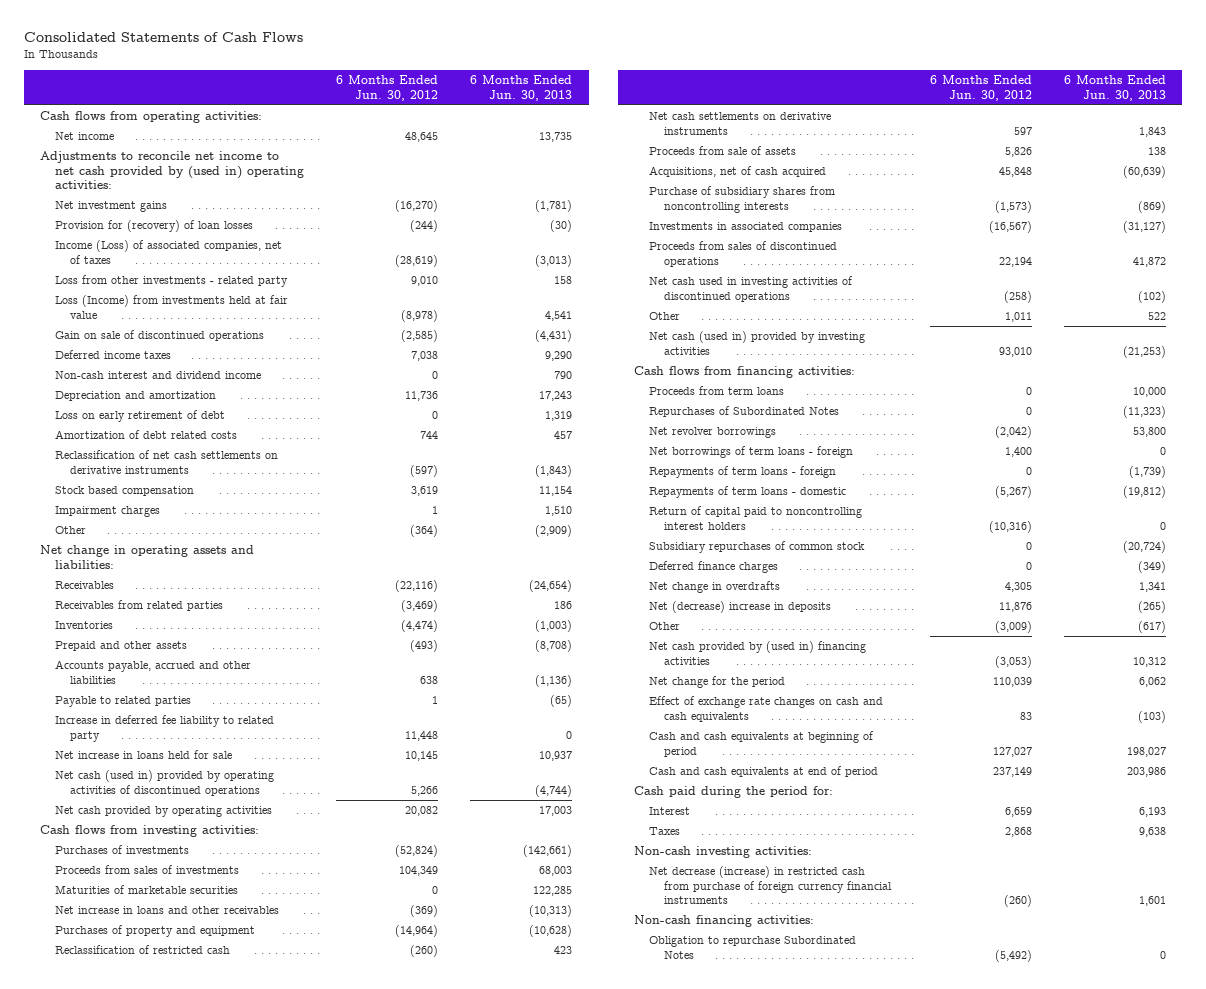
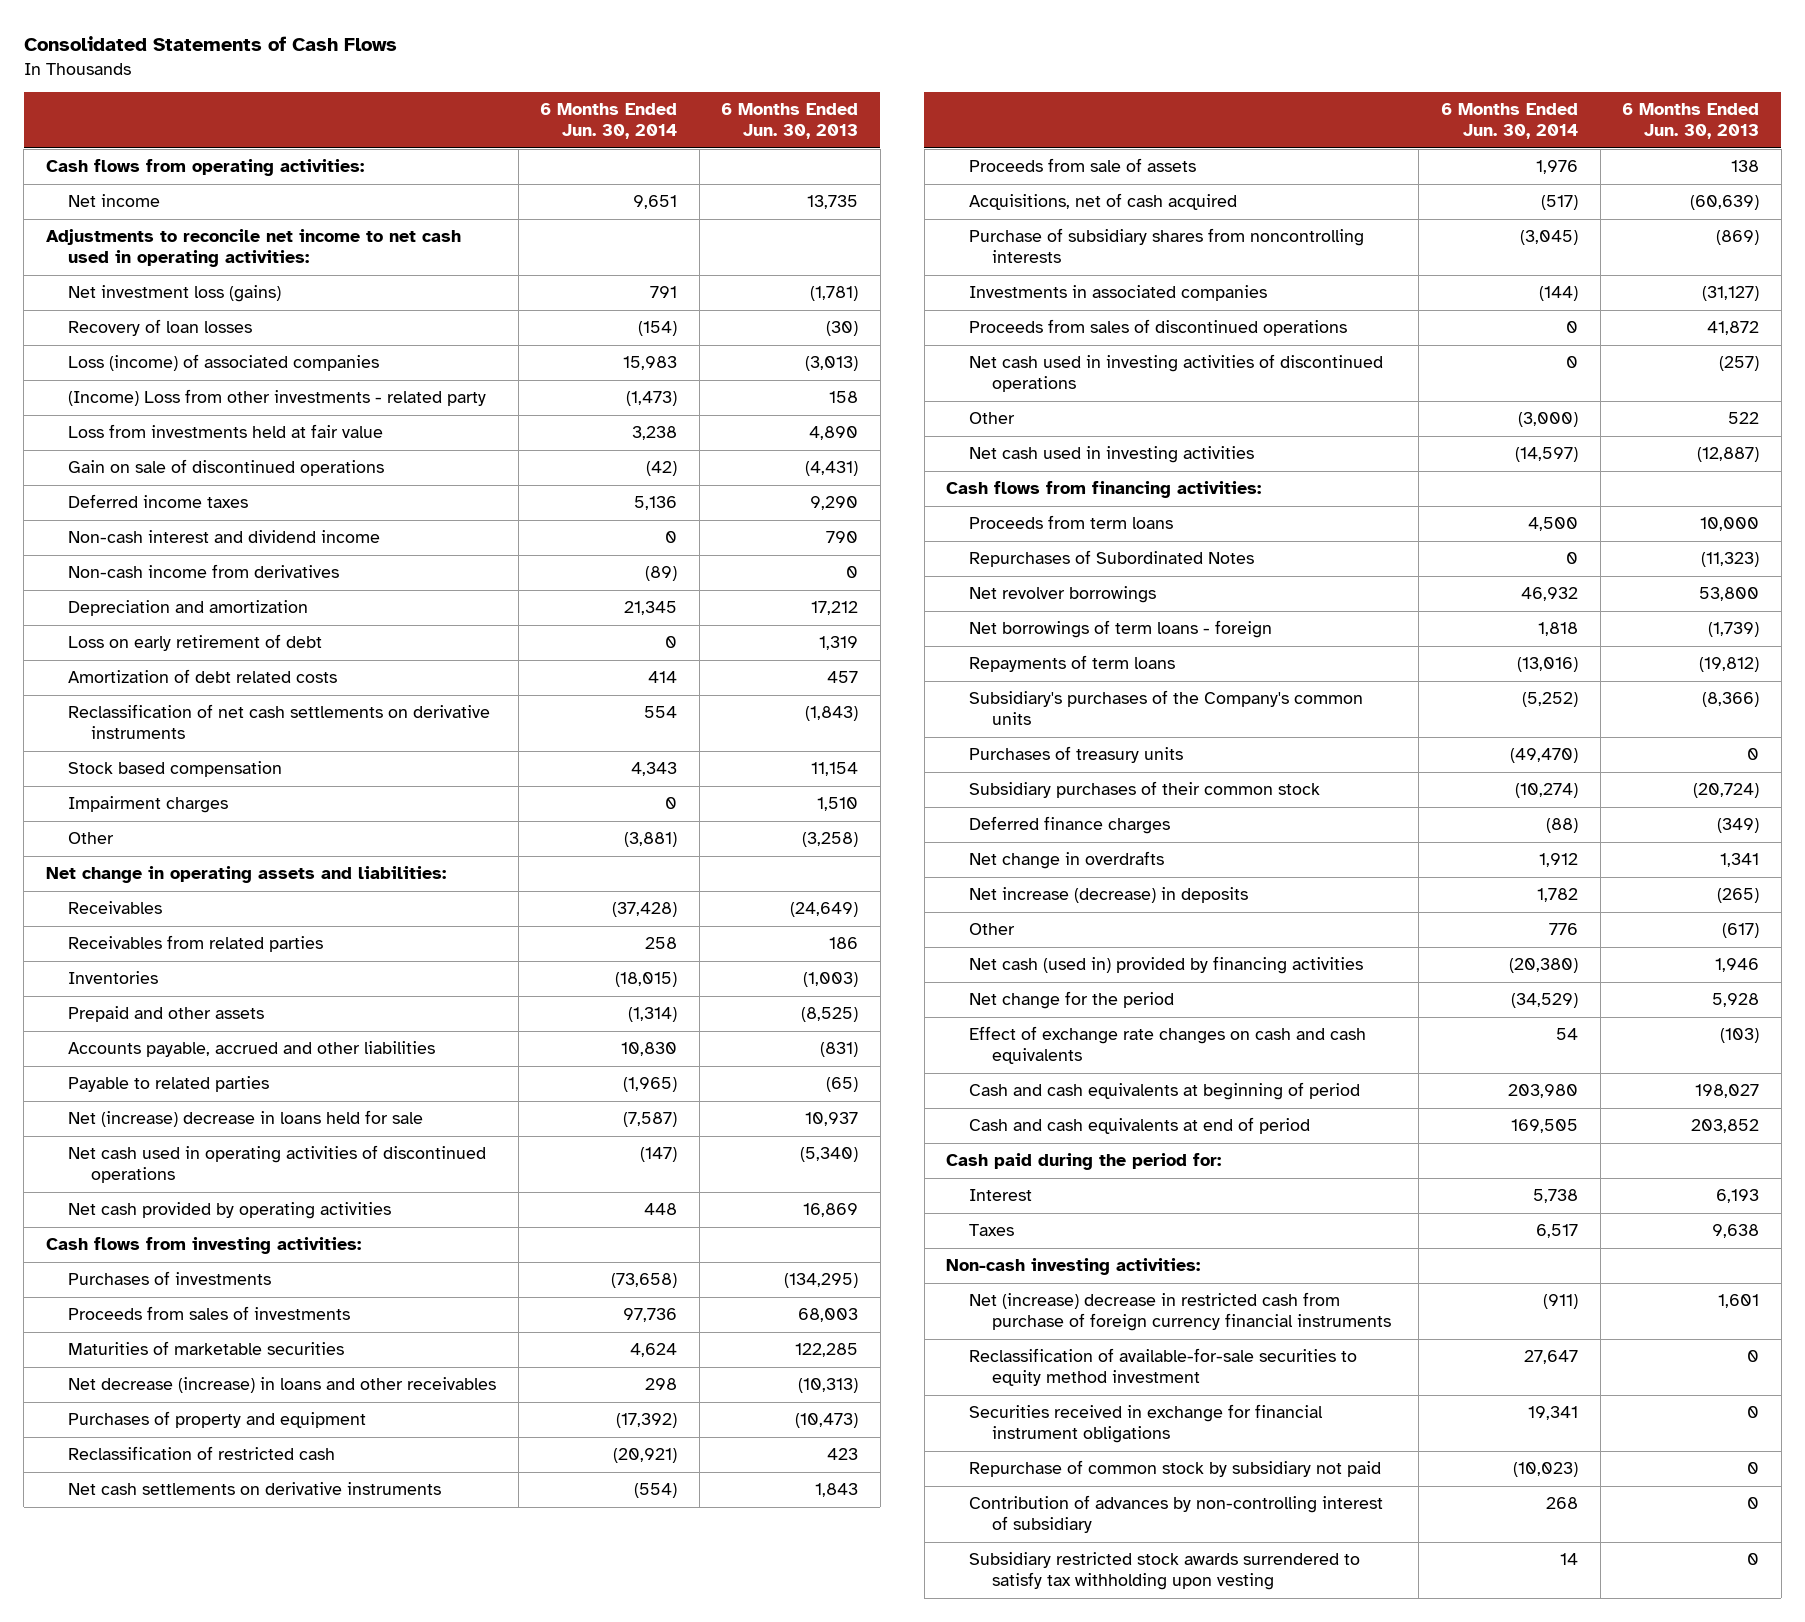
[336,75,439,101] 6 Months Ended Jun. 30, 2012 -> none
none -> [540,103,678,140] 6 Months Ended Jun. 30, 2014
[40,151,305,190] Adjustments to reconcile net income to net cash provided by (used in) operating activities: -> [45,229,461,268] Adjustments to reconcile net income to net cash used in operating activities:
[55,201,168,213] Net investment gains -> [68,285,282,303] Net investment loss (gains)
[55,220,254,233] Provision for (recovery) of loan losses -> [68,319,253,337] Recovery of loan losses
[55,240,283,264] Income (Loss) of associated companies, net of taxes -> [68,354,380,372] Loss (income) of associated companies
[55,275,289,288] Loss from other investments - related party -> [68,389,487,407] (Income) Loss from other investments - related party
[55,295,289,319] Loss (Income) from investments held at fair value -> [68,424,384,439] Loss from investments held at fair value
[545,310,573,321] 4,541 -> [809,426,859,441] 4,890
none -> [68,564,340,579] Non-cash income from derivatives
[539,391,573,402] 17,243 -> [811,601,859,616] 17,212
[535,525,573,538] (2,909) -> [802,832,859,848] (3,258)
[529,580,573,593] (24,654) -> [790,902,859,918] (24,649)
[535,640,573,653] (8,708) -> [801,1007,859,1023] (8,525)
[535,674,573,687] (1,136) -> [820,1042,859,1058] (831)
[55,715,275,742] Increase in deferred fee liability to related party -> none
[55,750,233,760] Net increase in loans held for sale -> [68,1110,424,1128] Net (increase) decrease in loans held for sale
[55,770,275,796] Net cash (used in) provided by operating activities of discontinued operations -> [68,1145,487,1184] Net cash used in operating activities of discontinued operations
[535,784,573,797] (4,744) -> [800,1147,859,1163] (5,340)
[539,806,573,817] 17,003 -> [803,1203,859,1218] 16,869
[523,845,573,858] (142,661) -> [784,1273,859,1289] (134,295)
[55,906,280,915] Net increase in loans and other receivables -> [68,1377,497,1394] Net decrease (increase) in loans and other receivables
[529,925,573,938] (10,628) -> [795,1413,859,1429] (10,473)
[1138,290,1167,303] (102) -> [1719,356,1760,372] (257)
[648,331,865,355] Net cash (used in) provided by investing activities -> [968,446,1254,464] Net cash used in investing activities
[1123,345,1167,358] (21,253) -> [1697,447,1760,463] (12,887)
[648,486,846,499] Repayments of term loans - domestic -> none
[648,506,862,530] Return of capital paid to noncontrolling interest holders -> none
[1160,447,1167,456] 0 -> [1708,622,1760,638] (1,739)
[648,466,836,479] Repayments of term loans - foreign -> [968,655,1175,673] Repayments of term loans
[1129,466,1167,479] (1,739) -> [1699,657,1760,673] (19,812)
none -> [968,690,1363,726] Subsidiary's purchases of the Company's common units
none -> [968,746,1183,764] Purchases of treasury units
[648,541,865,554] Subsidiary repurchases of common stock -> [968,781,1320,799] Subsidiary purchases of their common stock
[648,601,831,614] Net (decrease) increase in deposits -> [968,887,1248,904] Net increase (decrease) in deposits
[648,641,866,665] Net cash provided by (used in) financing activities -> [968,956,1363,975] Net cash (used in) provided by financing activities
[1133,656,1167,667] 10,312 -> [1715,958,1760,973] 1,946
[1139,677,1167,688] 6,062 -> [1712,993,1760,1008] 5,928
[1127,767,1167,778] 203,986 -> [1691,1119,1760,1134] 203,852
[634,915,815,928] Non-cash financing activities: -> none
[648,936,856,959] Obligation to repurchase Subordinated Notes -> none
[648,866,892,905] Net decrease (increase) in restricted cash from purchase of foreign currency financial instruments -> [968,1292,1391,1332] Net (increase) decrease in restricted cash from purchase of foreign currency financial instruments
none -> [968,1348,1357,1387] Reclassification of available-for-sale securities to equity method investment
none -> [968,1404,1323,1444] Securities received in exchange for financial instrument obligations
none -> [968,1460,1381,1478] Repurchase of common stock by subsidiary not paid
none -> [968,1495,1383,1534] Contribution of advances by non-controlling interest of subsidiary
none -> [968,1552,1360,1591] Subsidiary restricted stock awards surrendered to satisfy tax withholding upon vesting

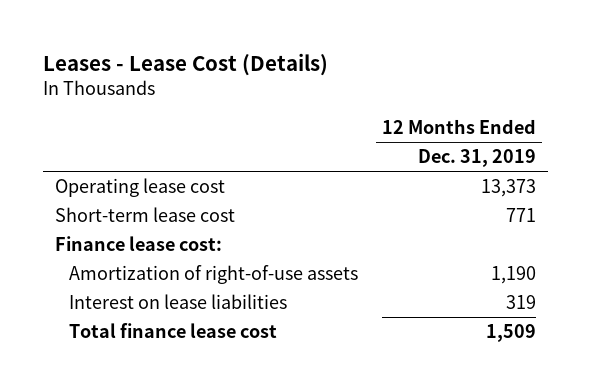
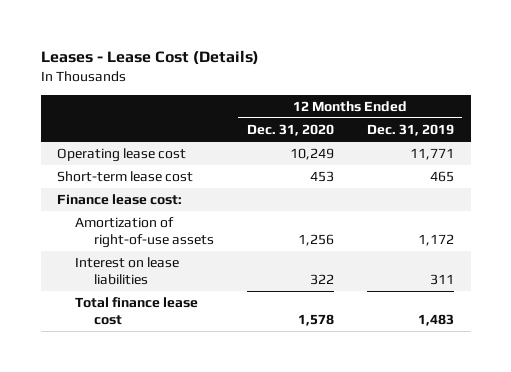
none -> [246,124,334,137] Dec. 31, 2020
[481,179,537,198] 13,373 -> [410,148,455,161] 11,771
[506,208,537,223] 771 -> [430,171,455,183] 465
[491,266,537,285] 1,190 -> [418,233,455,246] 1,172
[506,295,537,310] 319 -> [430,273,455,285] 311
[486,324,537,343] 1,509 -> [418,313,455,326] 1,483

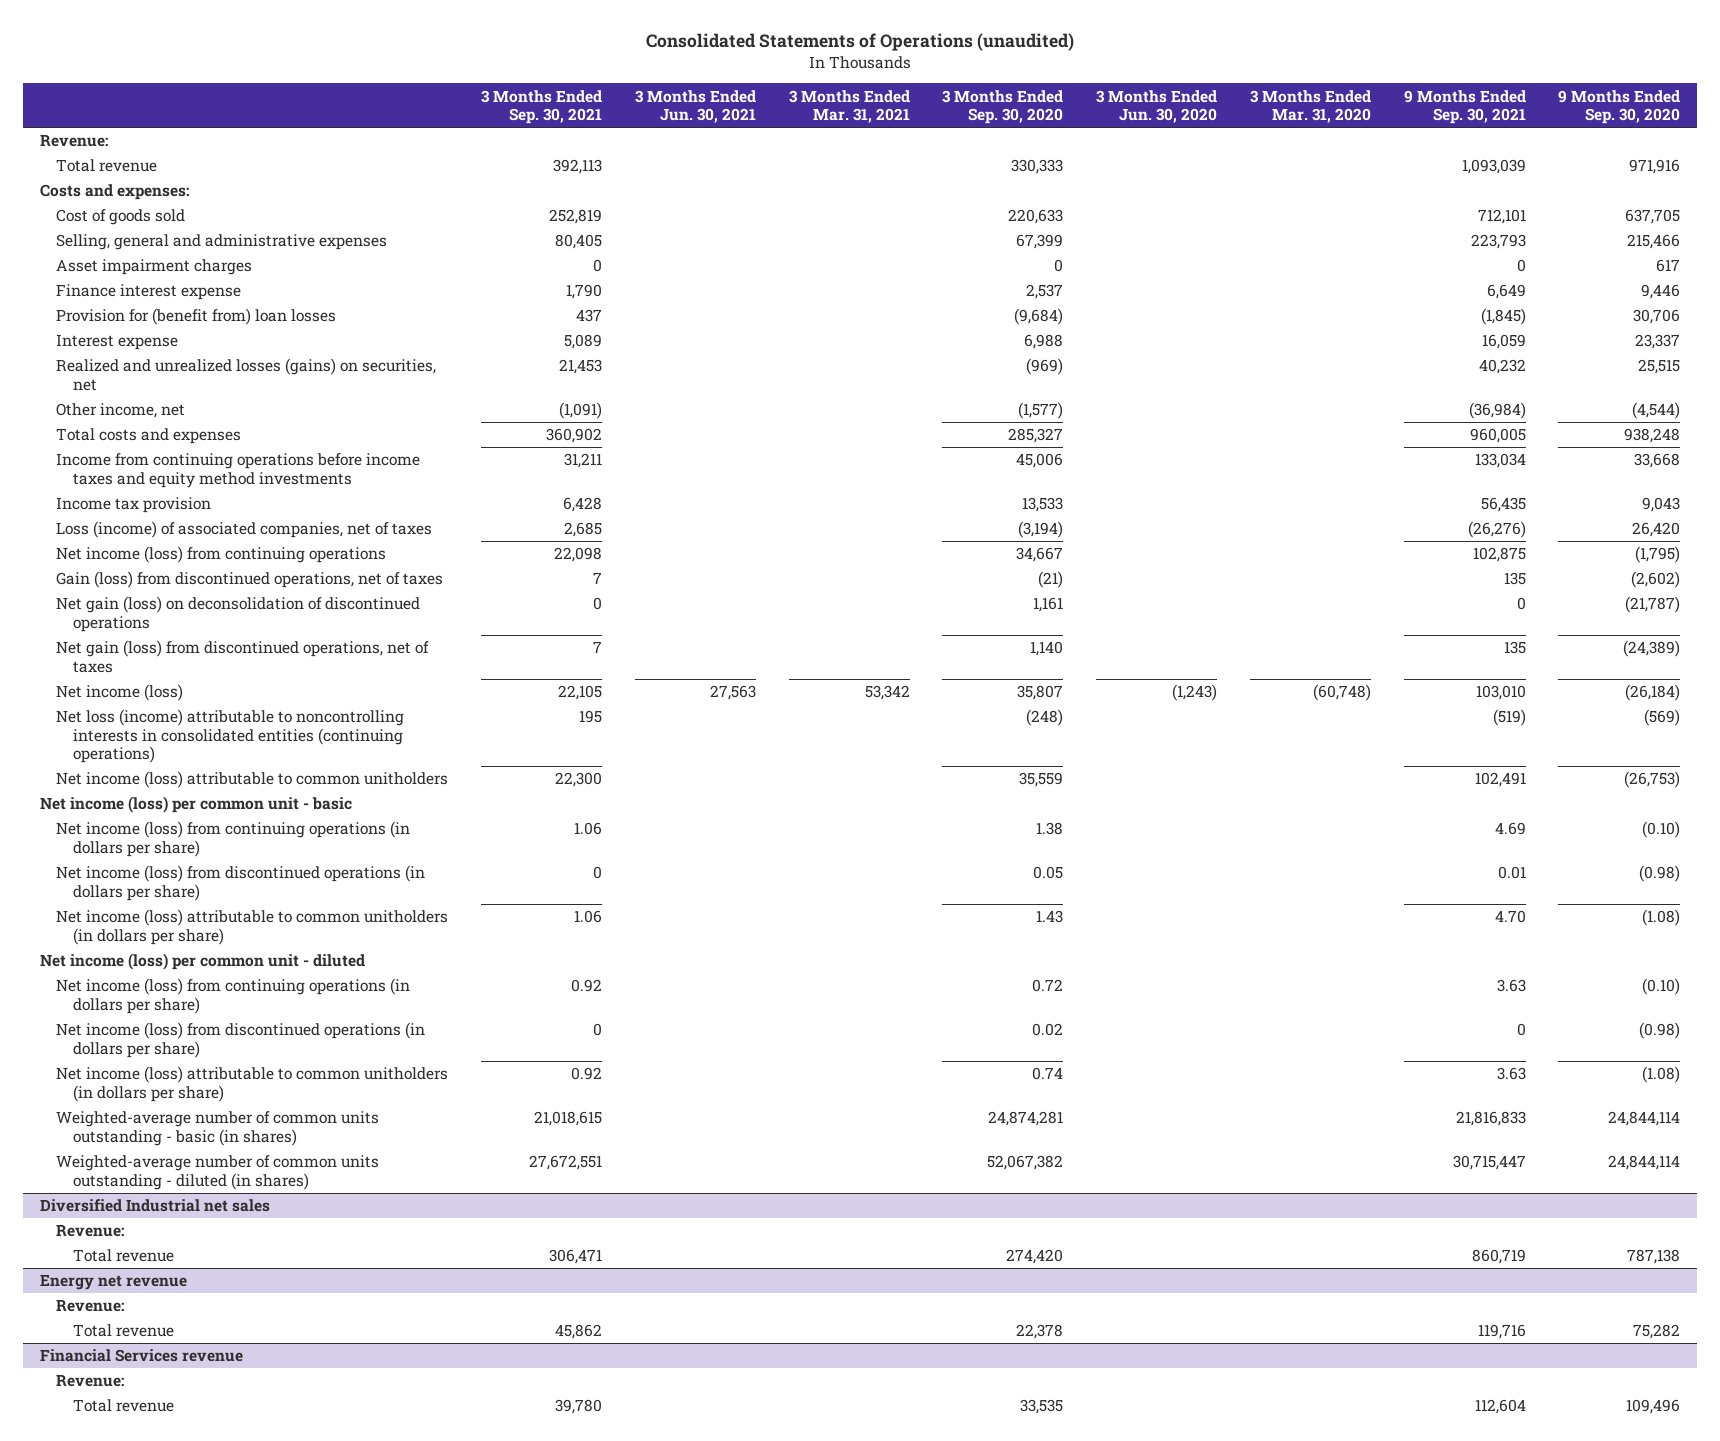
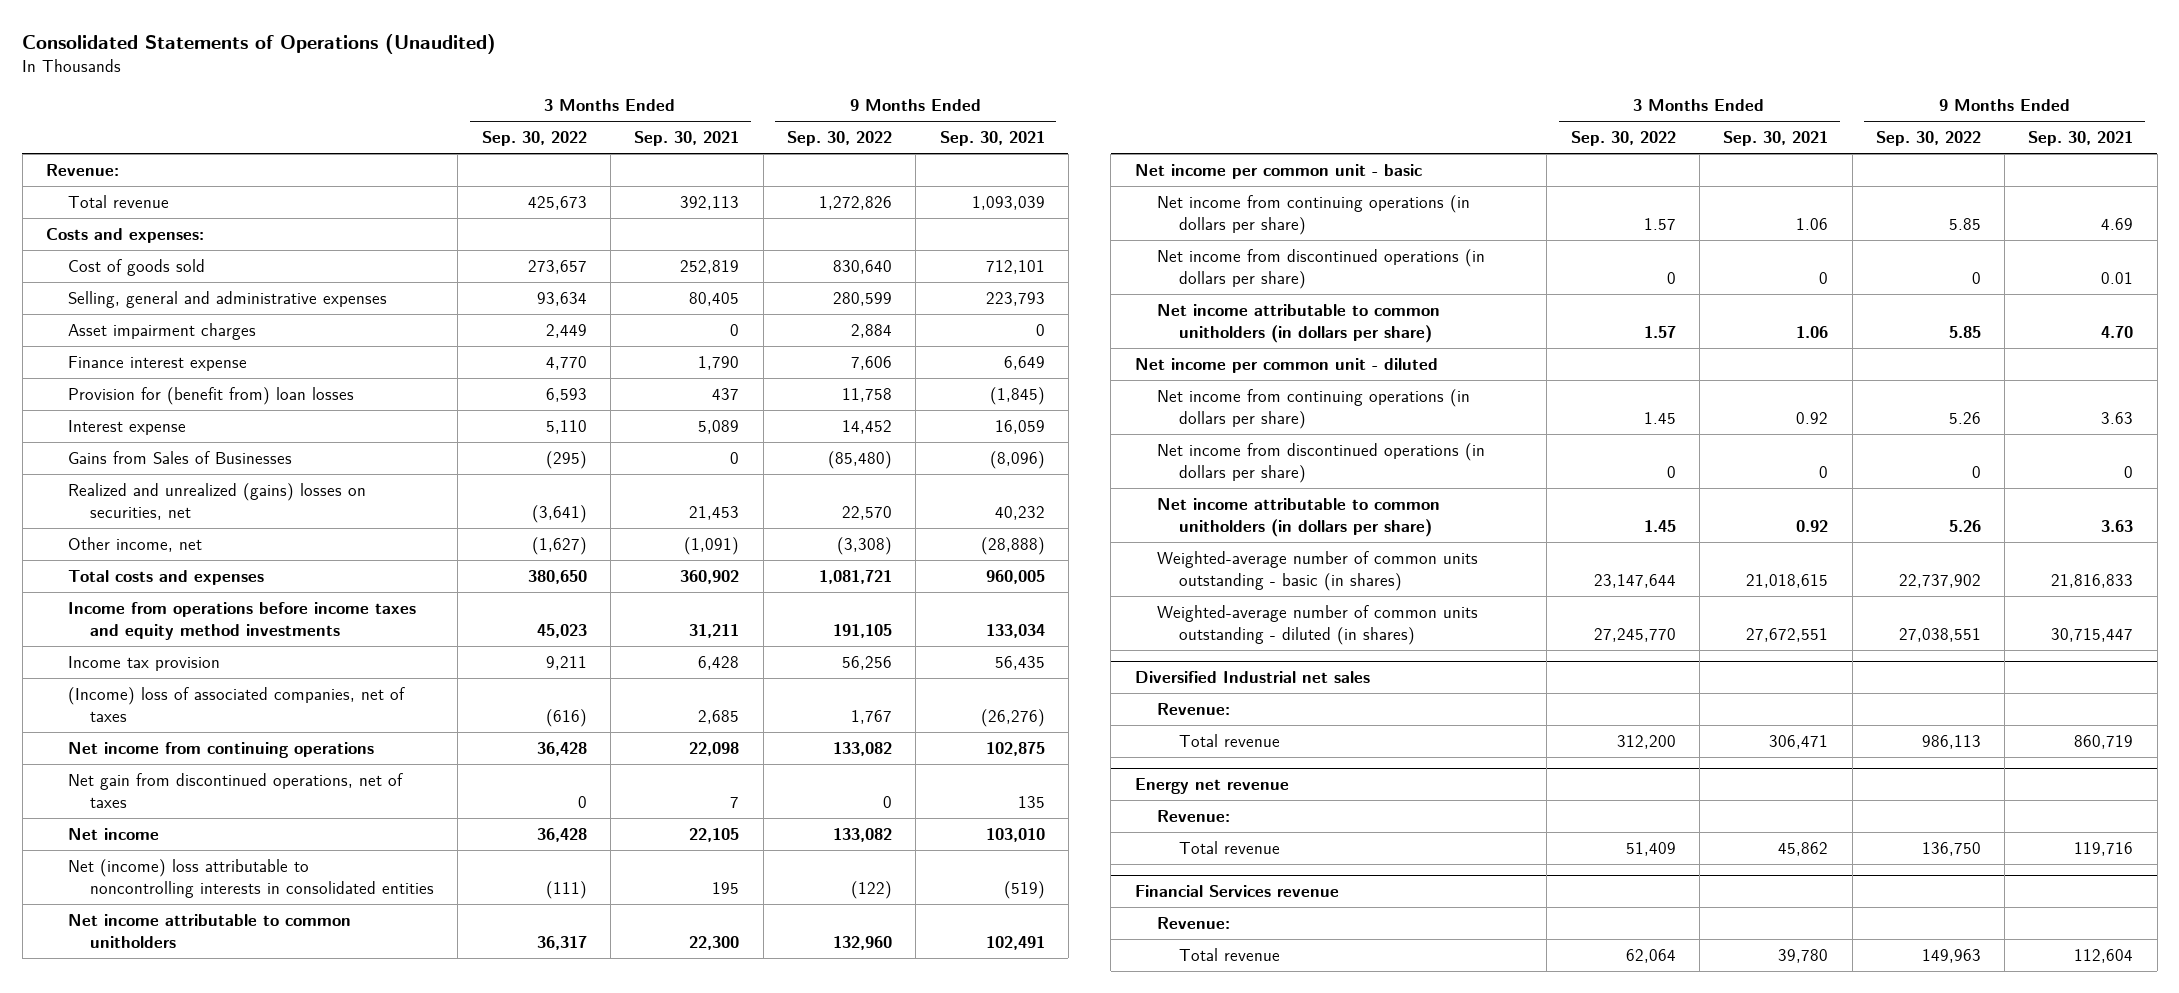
[645,33,1074,52] Consolidated Statements of Operations (unaudited) -> [22,33,497,54] Consolidated Statements of Operations (Unaudited)
[634,89,756,124] 3 Months Ended Jun. 30, 2021 -> none
[788,89,910,124] 3 Months Ended Mar. 31, 2021 -> none
[942,89,1064,125] 3 Months Ended Sep. 30, 2020 -> none
[1096,89,1218,124] 3 Months Ended Jun. 30, 2020 -> none
[1249,89,1371,124] 3 Months Ended Mar. 31, 2020 -> none
[1558,89,1681,125] 9 Months Ended Sep. 30, 2020 -> none
none -> [481,131,587,147] Sep. 30, 2022
none -> [786,131,892,147] Sep. 30, 2022
none -> [67,451,292,465] Gains from Sales of Businesses
[56,358,437,391] Realized and unrealized losses (gains) on securities, net -> [67,483,366,521] Realized and unrealized (gains) losses on securities, net
[1468,402,1526,420] (36,984) -> [980,537,1045,556] (28,888)
[56,453,421,488] Income from continuing operations before income taxes and equity method investments -> [67,602,416,641] Income from operations before income taxes and equity method investments
[56,571,444,589] Gain (loss) from discontinued operations, net of taxes -> none
[56,596,421,632] Net gain (loss) on deconsolidation of discontinued operations -> none
[56,521,433,539] Loss (income) of associated companies, net of taxes -> [67,687,405,723] (Income) loss of associated companies, net of taxes
[56,546,387,564] Net income (loss) from continuing operations -> [67,742,374,759] Net income from continuing operations
[56,640,430,673] Net gain (loss) from discontinued operations, net of taxes -> [67,773,403,809] Net gain from discontinued operations, net of taxes
[56,684,184,702] Net income (loss) -> [67,828,159,841] Net income
[56,709,405,764] Net loss (income) attributable to noncontrolling interests in consolidated entities (continuing operations) -> [67,859,435,899] Net (income) loss attributable to noncontrolling interests in consolidated entities
[56,771,449,789] Net income (loss) attributable to common unitholders -> [67,914,351,949] Net income attributable to common unitholders
[39,796,352,814] Net income (loss) per common unit - basic -> [1134,164,1422,180] Net income per common unit - basic
[56,821,411,857] Net income (loss) from continuing operations (in dollars per share) -> [1156,195,1470,236] Net income from continuing operations (in dollars per share)
[56,865,426,901] Net income (loss) from discontinued operations (in dollars per share) -> [1156,249,1485,290] Net income from discontinued operations (in dollars per share)
[56,909,449,945] Net income (loss) attributable to common unitholders (in dollars per share) -> [1156,304,1440,344] Net income attributable to common unitholders (in dollars per share)
[39,953,365,971] Net income (loss) per common unit - diluted -> [1134,358,1438,374] Net income per common unit - diluted
[56,978,411,1014] Net income (loss) from continuing operations (in dollars per share) -> [1156,389,1470,430] Net income from continuing operations (in dollars per share)
[56,1022,426,1058] Net income (loss) from discontinued operations (in dollars per share) -> [1156,443,1485,484] Net income from discontinued operations (in dollars per share)
[56,1066,449,1102] Net income (loss) attributable to common unitholders (in dollars per share) -> [1156,498,1440,538] Net income attributable to common unitholders (in dollars per share)

